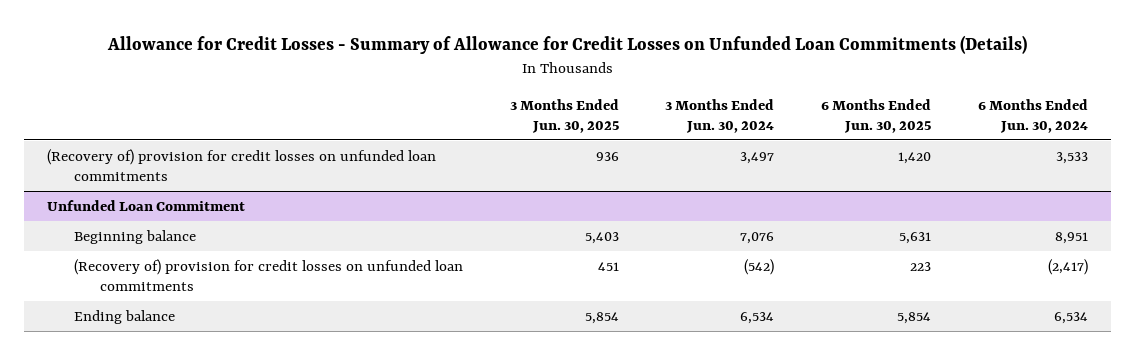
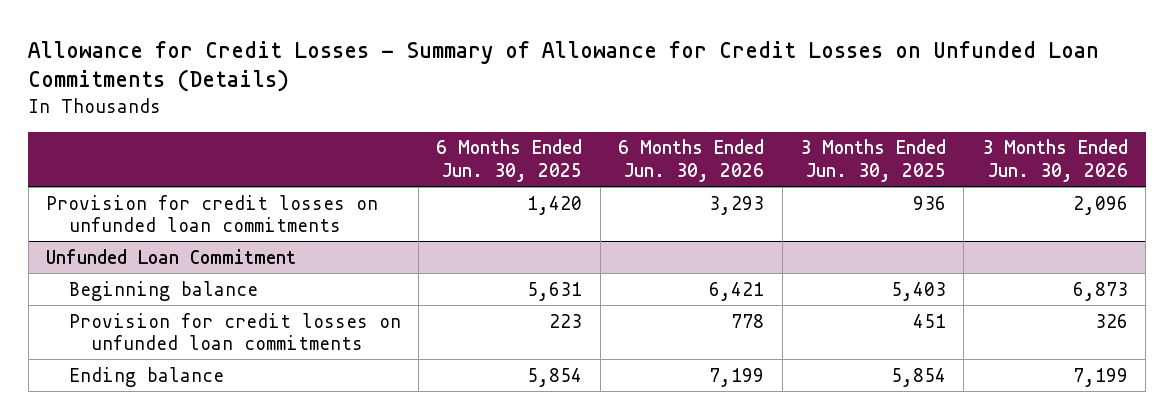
[665,98,775,133] 3 Months Ended Jun. 30, 2024 -> none
[978,98,1089,133] 6 Months Ended Jun. 30, 2024 -> none
none -> [618,139,765,182] 6 Months Ended Jun. 30, 2026
none -> [981,139,1128,182] 3 Months Ended Jun. 30, 2026
[47,148,437,181] (Recovery of) provision for credit losses on unfunded loan commitments -> [46,194,379,232] Provision for credit losses on unfunded loan commitments
[73,258,463,291] (Recovery of) provision for credit losses on unfunded loan commitments -> [68,312,401,350] Provision for credit losses on unfunded loan commitments

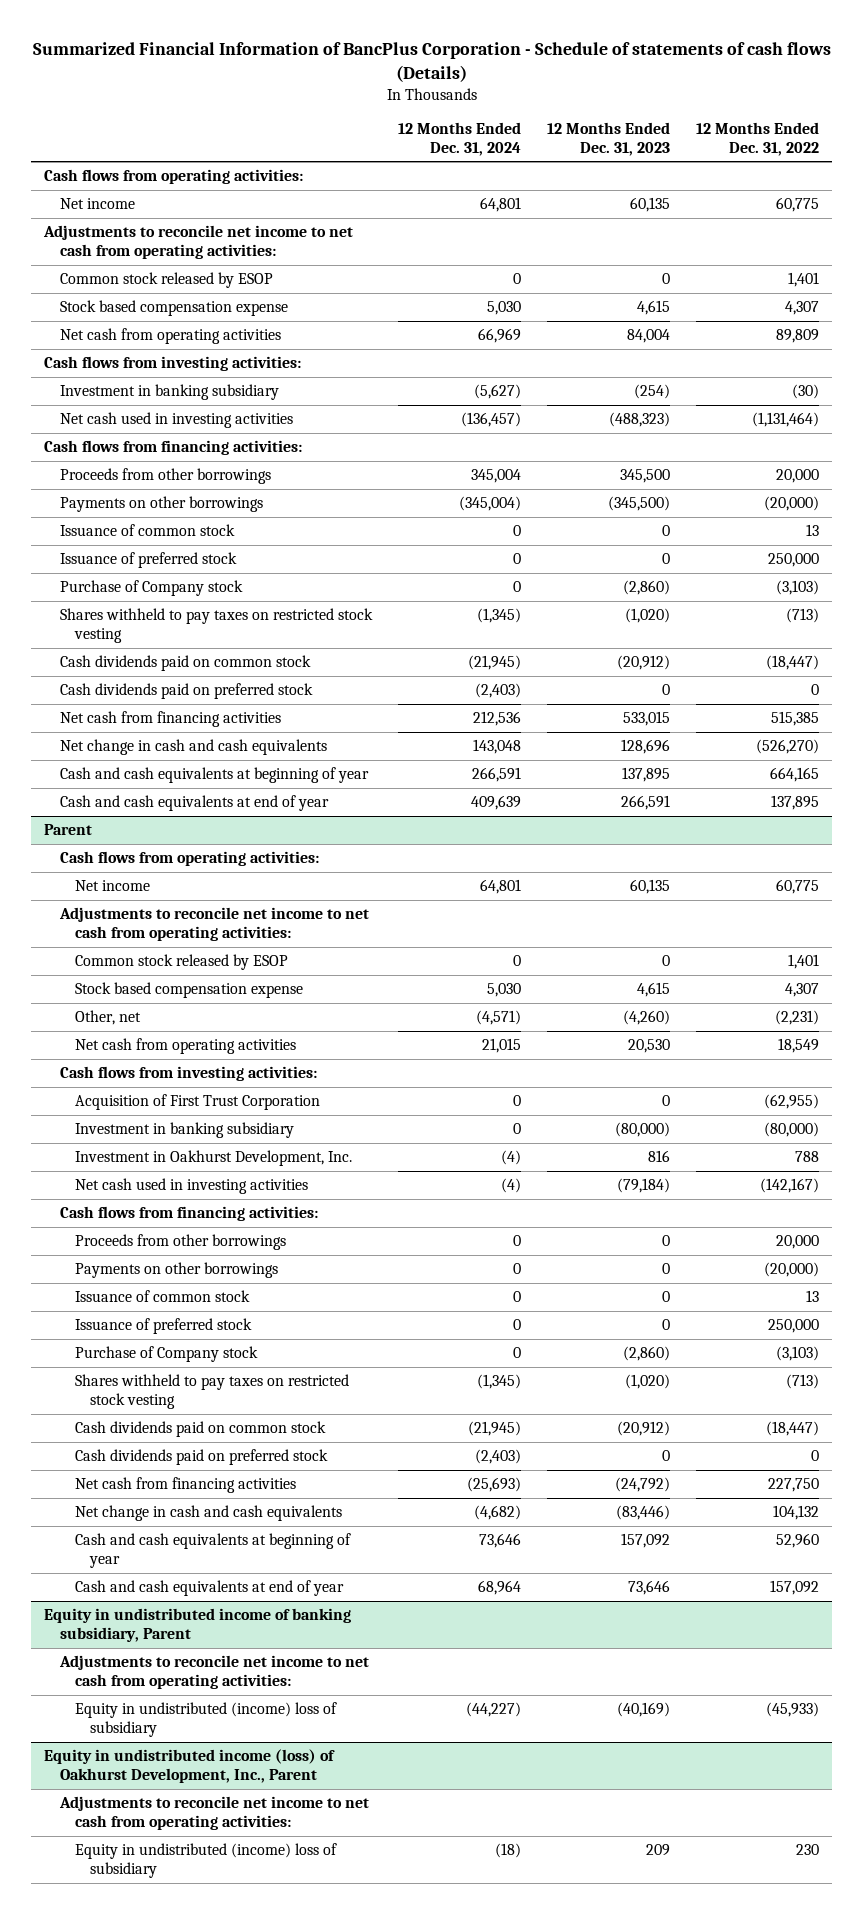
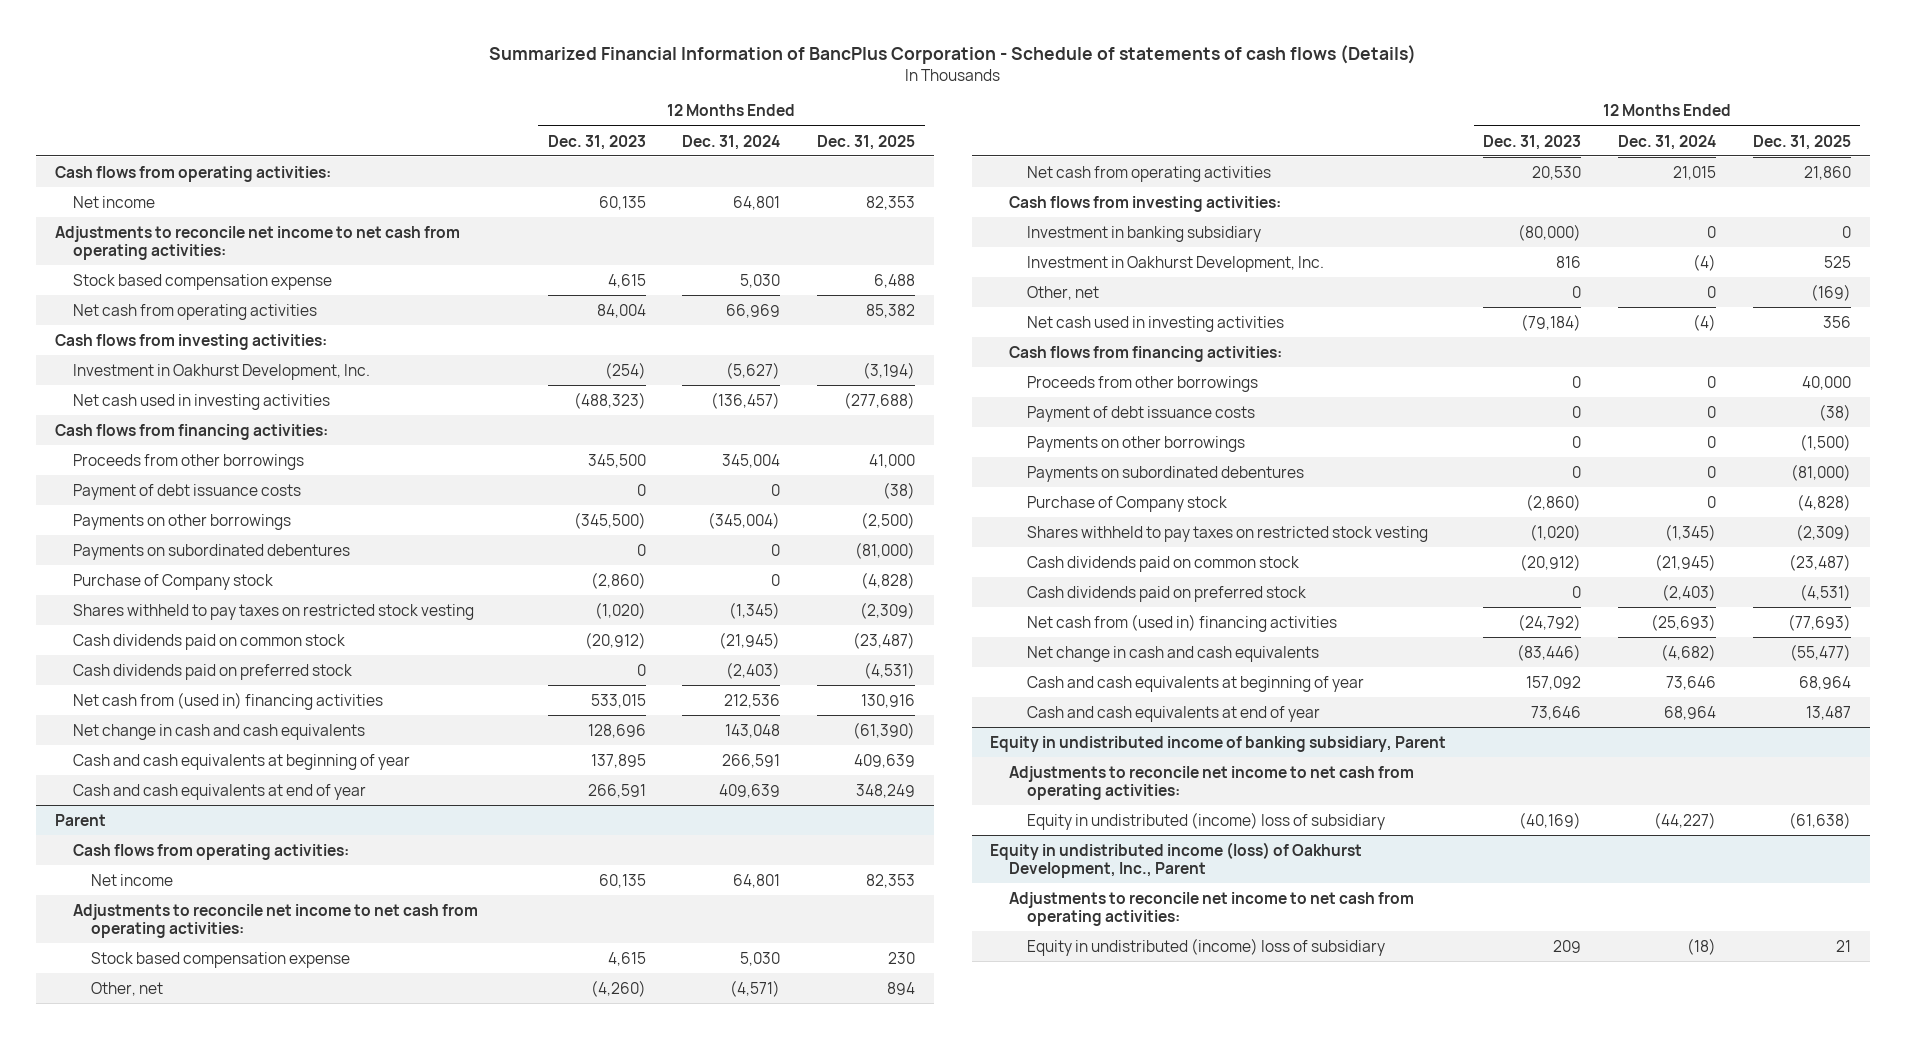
[695,122,819,156] 12 Months Ended Dec. 31, 2022 -> none
none -> [817,134,916,150] Dec. 31, 2025
[59,272,273,289] Common stock released by ESOP -> none
[59,384,279,401] Investment in banking subsidiary -> [73,363,371,380] Investment in Oakhurst Development, Inc.
none -> [73,483,302,500] Payment of debt issuance costs
[59,524,235,537] Issuance of common stock -> none
[59,552,237,569] Issuance of preferred stock -> none
none -> [73,543,351,560] Payments on subordinated debentures
[59,711,281,728] Net cash from financing activities -> [73,691,384,710] Net cash from (used in) financing activities
[74,954,288,971] Common stock released by ESOP -> none
[74,1094,320,1111] Acquisition of First Trust Corporation -> none
none -> [1027,285,1100,300] Other, net
none -> [1027,405,1256,422] Payment of debt issuance costs
[74,1290,250,1303] Issuance of common stock -> none
[74,1318,252,1335] Issuance of preferred stock -> none
none -> [1027,465,1305,482] Payments on subordinated debentures
[74,1477,296,1494] Net cash from financing activities -> [1027,613,1338,632] Net cash from (used in) financing activities

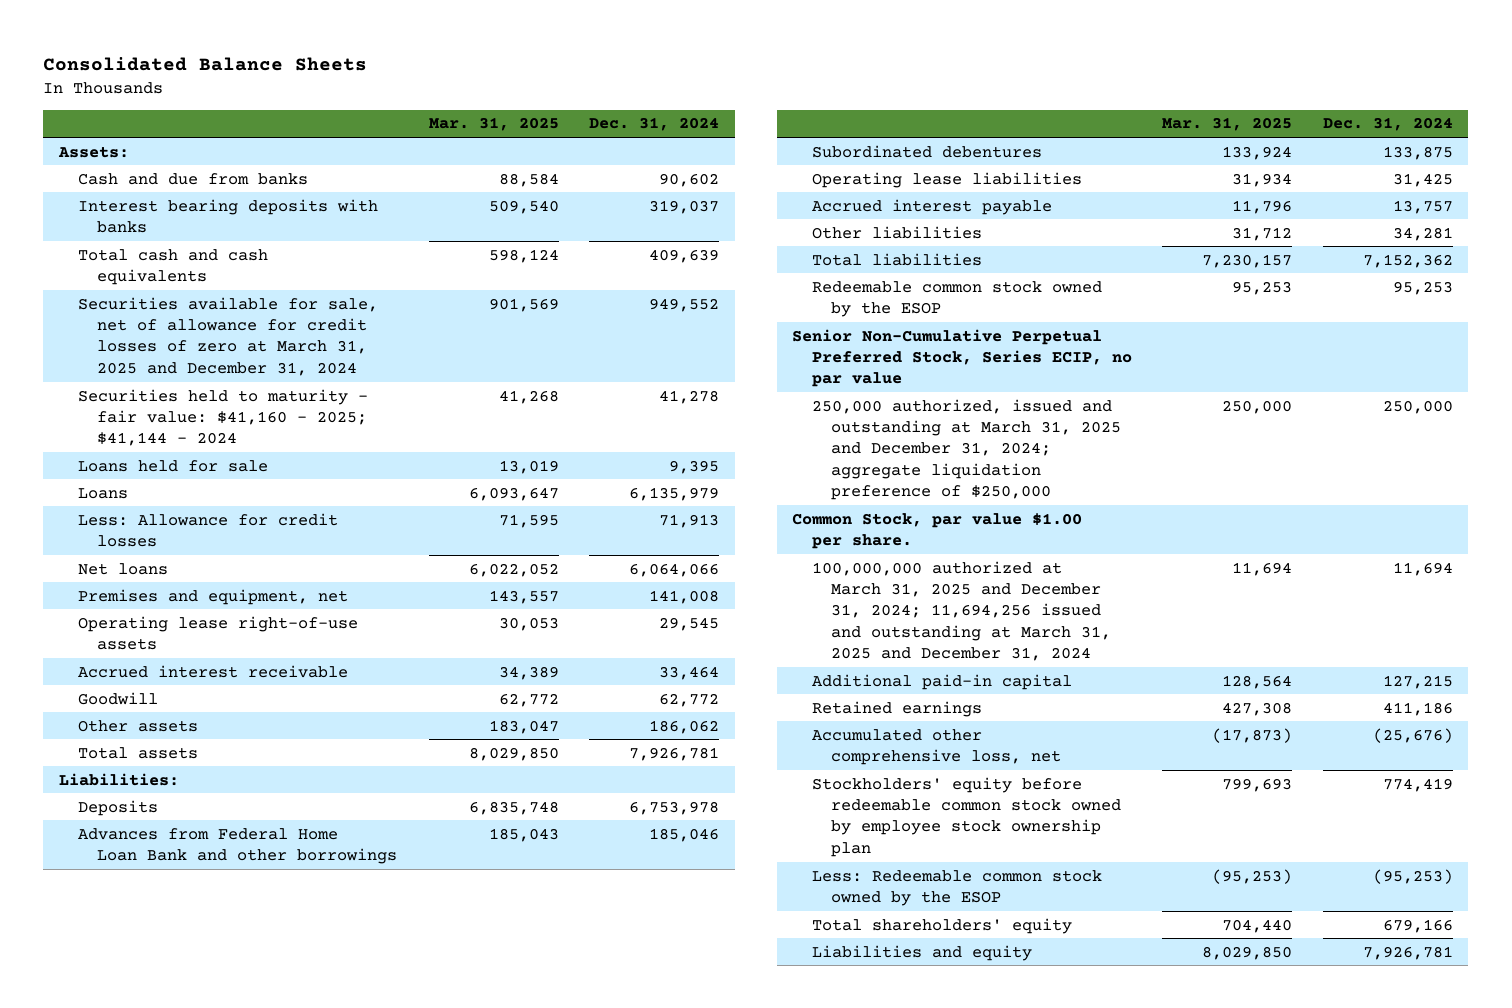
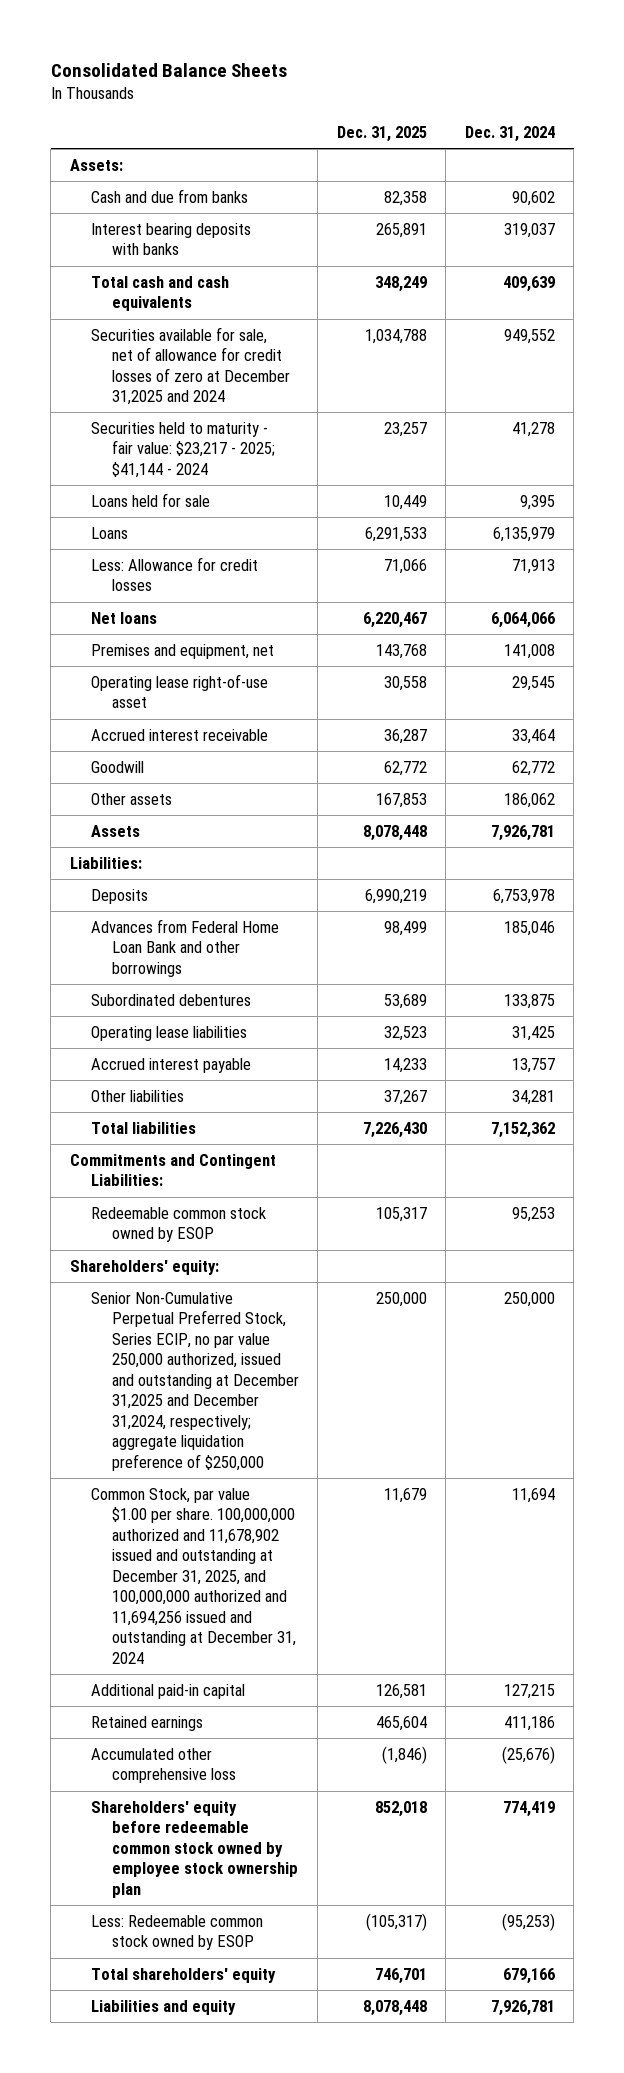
[428,117,559,132] Mar. 31, 2025 -> none
none -> [336,125,427,142] Dec. 31, 2025
[78,296,379,376] Securities available for sale, net of allowance for credit losses of zero at March 31, 2025 and December 31, 2024 -> [90,326,290,406] Securities available for sale, net of allowance for credit losses of zero at December 31,2025 and 2024
[78,388,369,447] Securities held to maturity - fair value: $41,160 - 2025; $41,144 - 2024 -> [90,421,275,478] Securities held to maturity - fair value: $23,217 - 2025; $41,144 - 2024
[78,615,359,651] Operating lease right-of-use assets -> [90,673,268,709] Operating lease right-of-use asset
[78,746,199,759] Total assets -> [90,824,140,837] Assets
[792,328,1132,388] Senior Non-Cumulative Perpetual Preferred Stock, Series ECIP, no par value -> none
[792,512,1083,550] Common Stock, par value $1.00 per share. -> none
none -> [69,1153,276,1187] Commitments and Contingent Liabilities:
[811,280,1102,318] Redeemable common stock owned by the ESOP -> [90,1206,266,1243] Redeemable common stock owned by ESOP
none -> [69,1259,219,1275] Shareholders' equity:
[811,398,1122,501] 250,000 authorized, issued and outstanding at March 31, 2025 and December 31, 2024; aggregate liquidation preference of $250,000 -> [90,1291,299,1471] Senior Non-Cumulative Perpetual Preferred Stock, Series ECIP, no par value 250,000 authorized, issued and outstanding at December 31,2025 and December 31,2024, respectively; aggregate liquidation preference of $250,000
[811,560,1112,662] 100,000,000 authorized at March 31, 2025 and December 31, 2024; 11,694,256 issued and outstanding at March 31, 2025 and December 31, 2024 -> [90,1487,296,1664] Common Stock, par value $1.00 per share. 100,000,000 authorized and 11,678,902 issued and outstanding at December 31, 2025, and 100,000,000 authorized and 11,694,256 issued and outstanding at December 31, 2024
[811,728,1062,766] Accumulated other comprehensive loss, net -> [90,1747,236,1784] Accumulated other comprehensive loss
[811,776,1122,857] Stockholders' equity before redeemable common stock owned by employee stock ownership plan -> [90,1800,298,1898] Shareholders' equity before redeemable common stock owned by employee stock ownership plan
[811,869,1102,907] Less: Redeemable common stock owned by the ESOP -> [90,1914,263,1951] Less: Redeemable common stock owned by ESOP

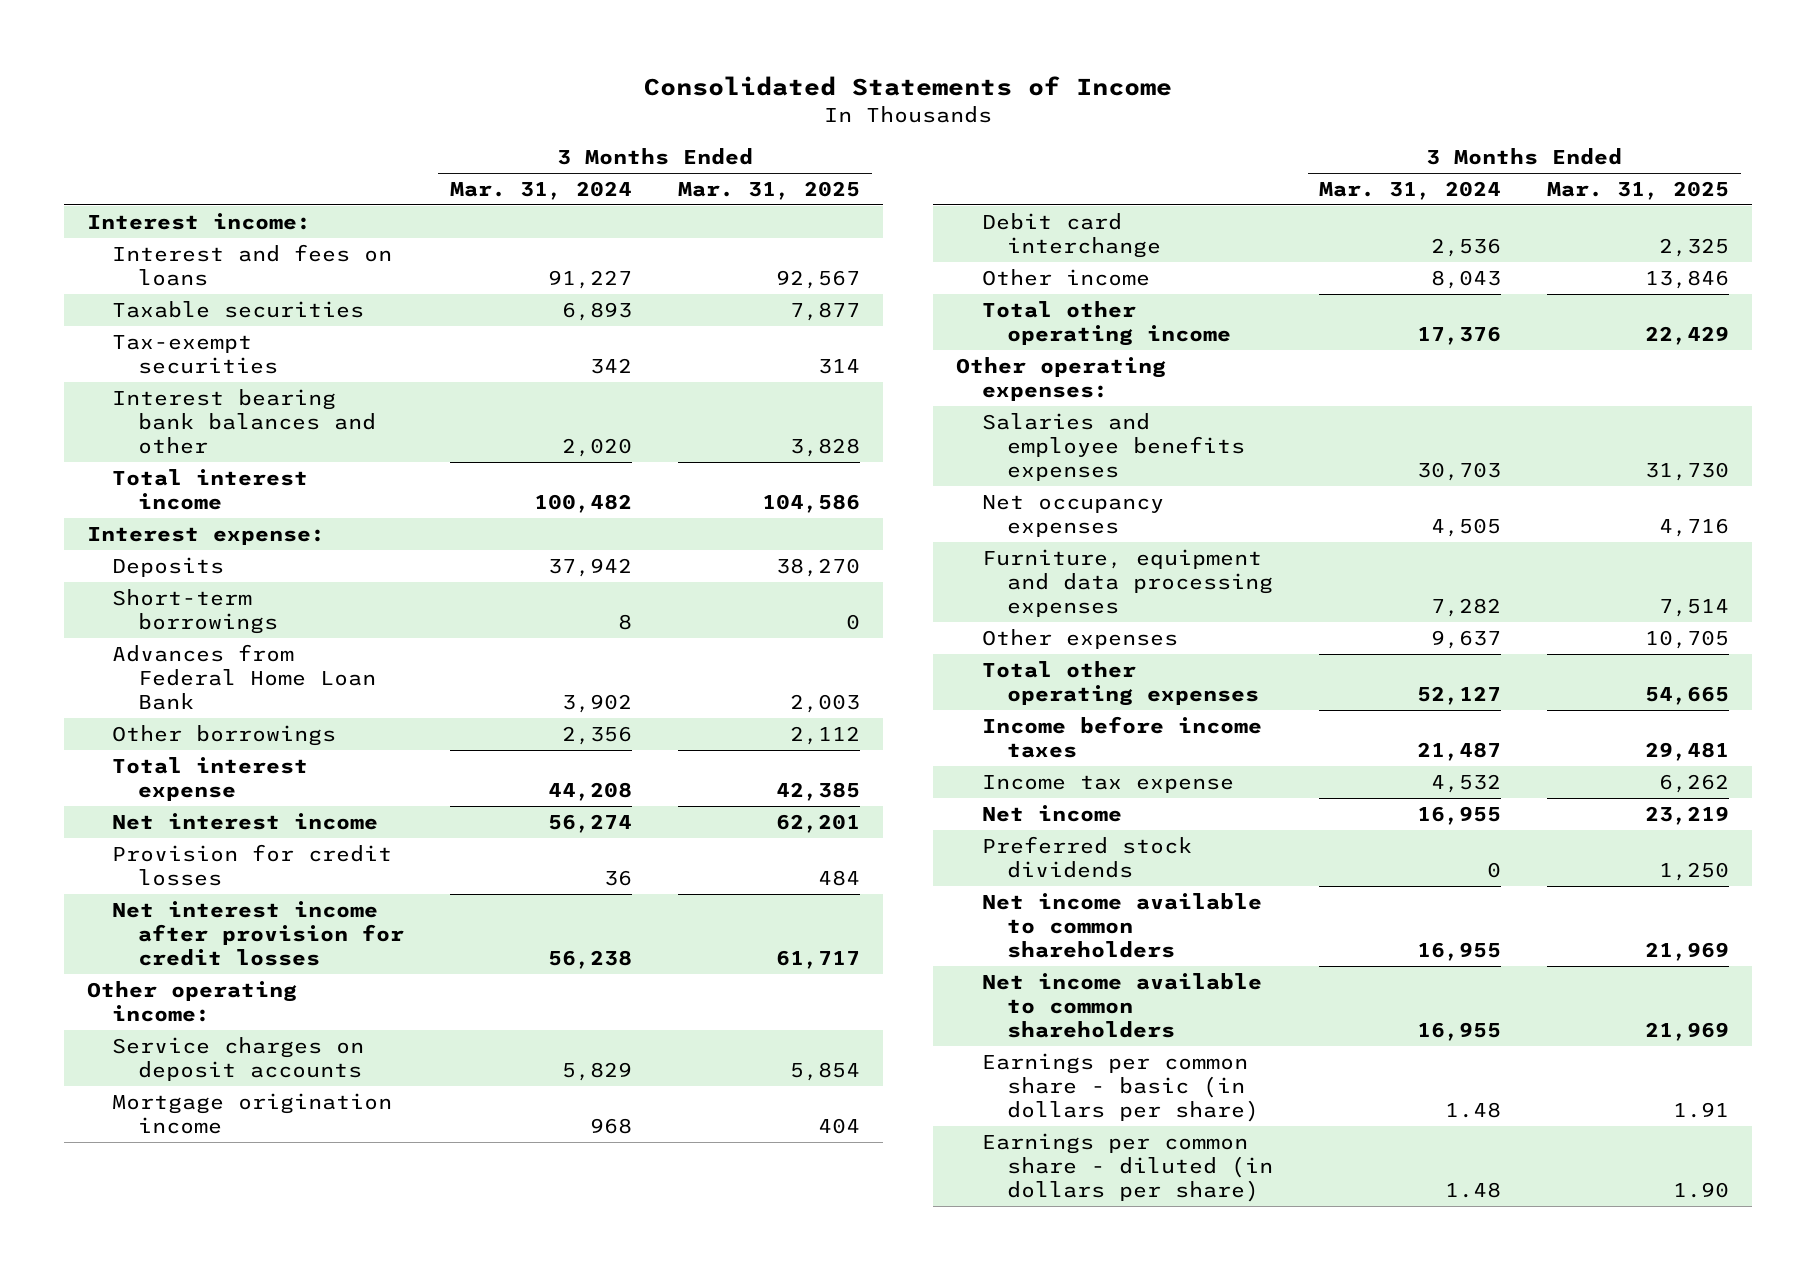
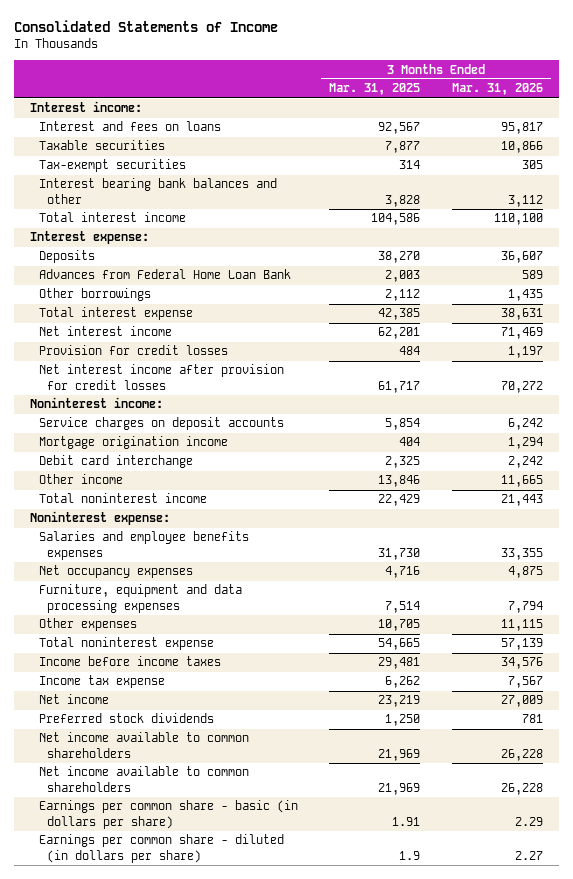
[449,181,632,201] Mar. 31, 2024 -> none
none -> [452,83,544,96] Mar. 31, 2026
[112,588,278,635] Short-term borrowings -> none
[87,980,298,1023] Other operating income: -> none
none -> [29,397,163,409] Noninterest income:
[956,356,1167,402] Other operating expenses: -> none
[981,300,1231,347] Total other operating income -> [38,493,207,504] Total noninterest income
none -> [29,511,170,526] Noninterest expense:
[981,660,1259,707] Total other operating expenses -> [38,637,214,651] Total noninterest expense
[1673,1182,1730,1199] 1.90 -> [399,850,421,860] 1.9

